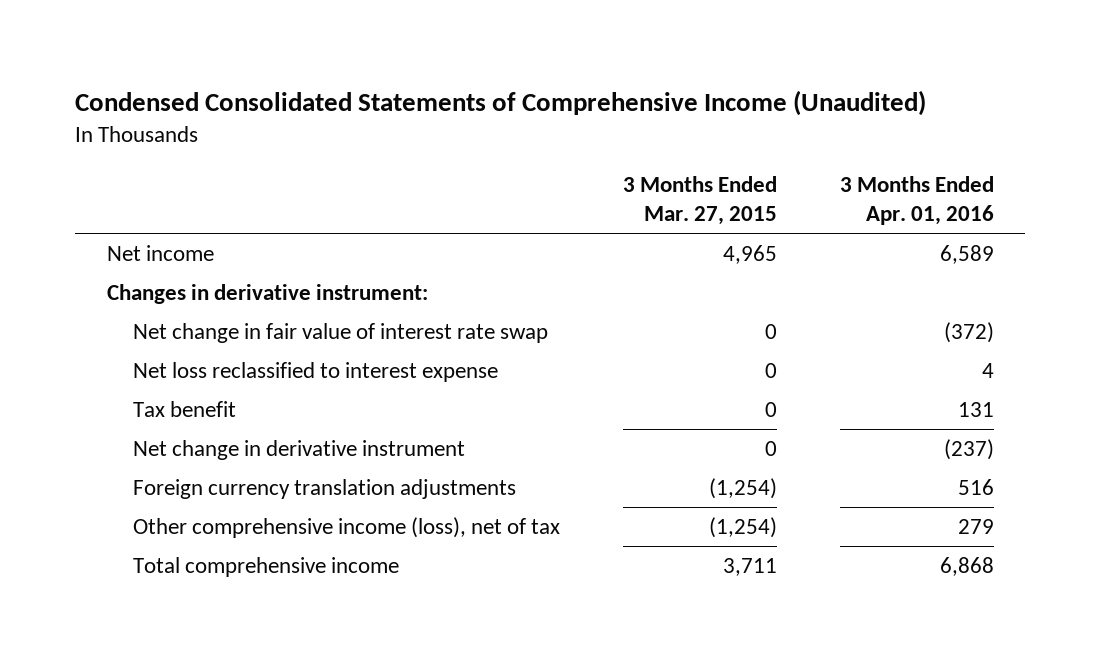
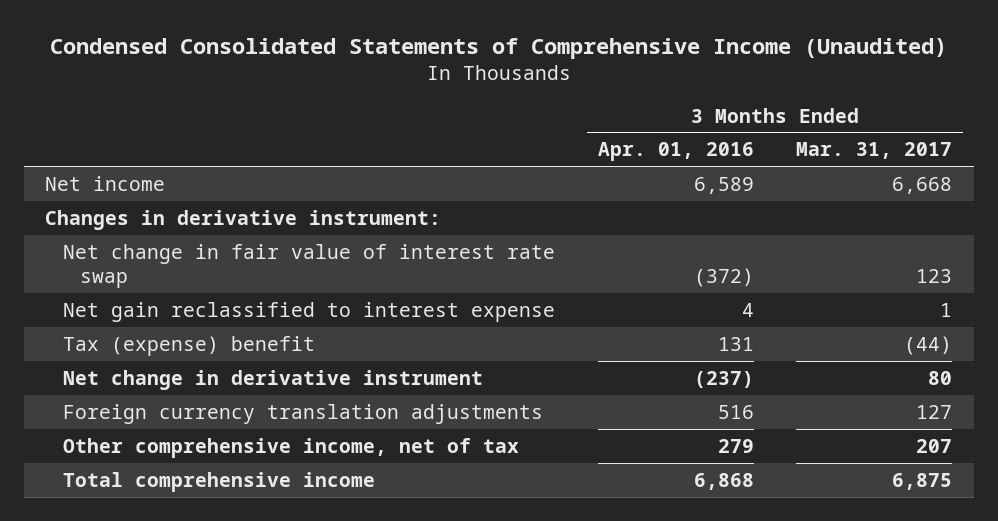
[622,175,777,226] 3 Months Ended Mar. 27, 2015 -> none
none -> [796,142,953,160] Mar. 31, 2017
[132,362,498,383] Net loss reclassified to interest expense -> [62,301,555,322] Net gain reclassified to interest expense
[132,401,236,418] Tax benefit -> [62,335,315,356] Tax (expense) benefit
[132,517,560,539] Other comprehensive income (loss), net of tax -> [62,437,519,458] Other comprehensive income, net of tax

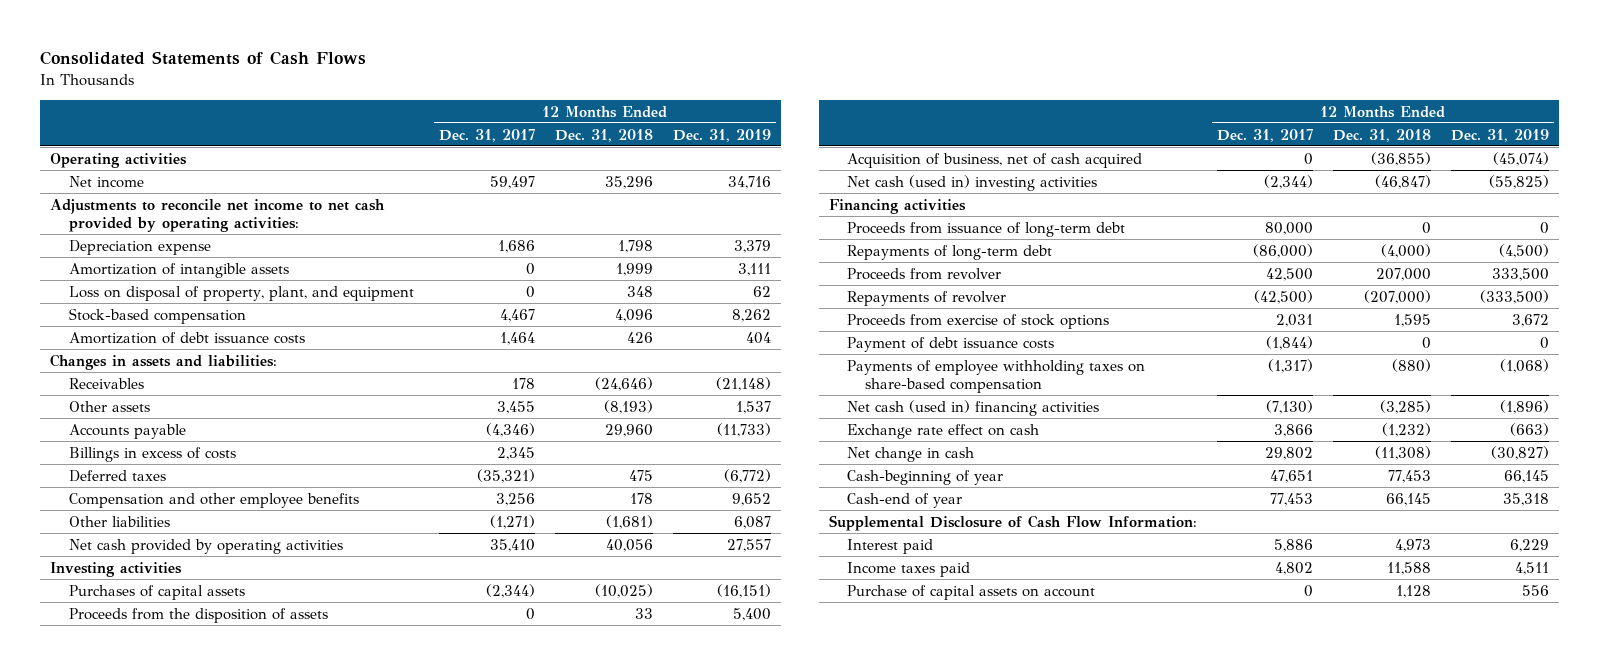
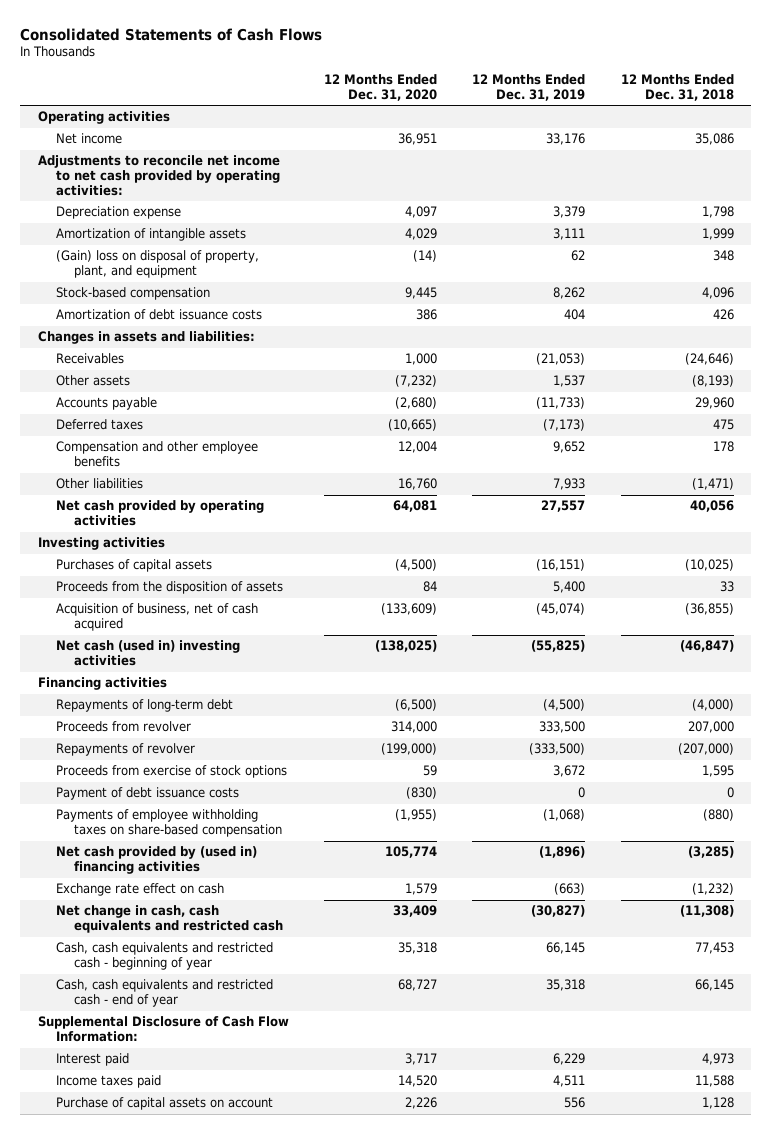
[438,128,535,142] Dec. 31, 2017 -> none
none -> [324,74,438,101] 12 Months Ended Dec. 31, 2020
[604,175,653,189] 35,296 -> [694,133,734,146] 35,086
[727,175,771,189] 34,716 -> [546,133,586,146] 33,176
[68,285,414,301] Loss on disposal of property, plant, and equipment -> [55,250,259,279] (Gain) loss on disposal of property, plant, and equipment
[715,376,771,391] (21,148) -> [536,353,586,366] (21,053)
[68,446,236,462] Billings in excess of costs -> none
[723,468,771,483] (6,772) -> [543,419,586,432] (7,173)
[605,514,653,529] (1,681) -> [691,478,734,491] (1,471)
[733,515,771,529] 6,087 -> [553,478,586,491] 7,933
[846,221,1125,237] Proceeds from issuance of long-term debt -> none
[846,399,1099,416] Net cash (used in) financing activities -> [55,846,257,875] Net cash provided by (used in) financing activities
[846,446,974,462] Net change in cash -> [55,905,283,934] Net change in cash, cash equivalents and restricted cash
[846,469,1003,485] Cash-beginning of year -> [55,942,273,971] Cash, cash equivalents and restricted cash - beginning of year
[846,492,962,508] Cash-end of year -> [55,979,273,1008] Cash, cash equivalents and restricted cash - end of year

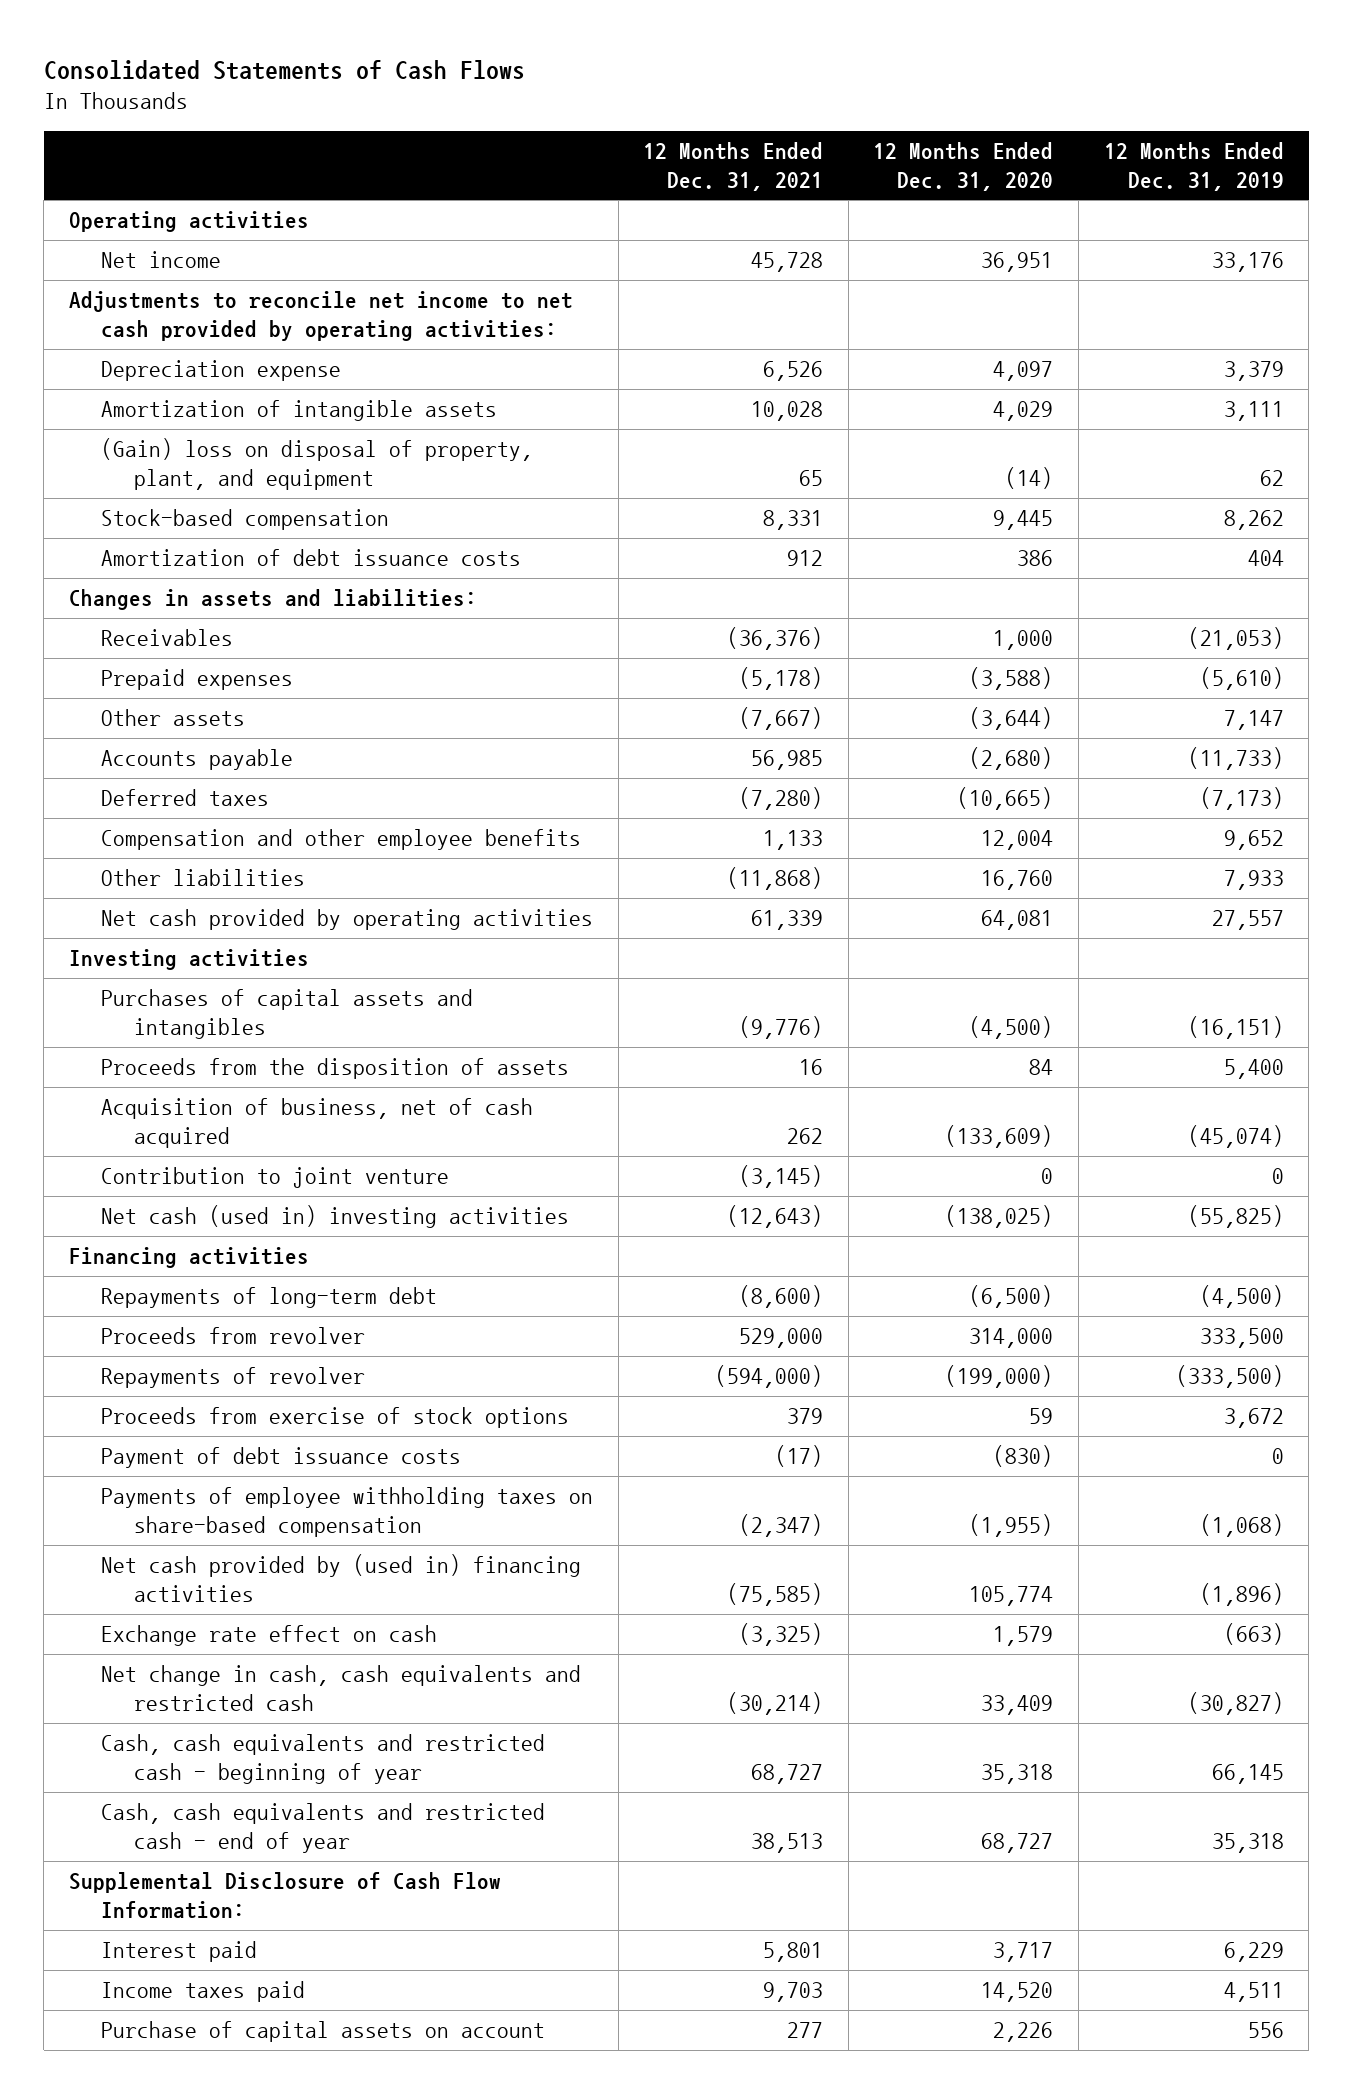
[620,74,734,101] 12 Months Ended Dec. 31, 2018 -> none
none -> [643,141,824,191] 12 Months Ended Dec. 31, 2021
none -> [101,668,294,690] Prepaid expenses
[395,375,438,388] (7,232) -> [969,706,1054,730] (3,644)
[553,375,586,388] 1,537 -> [1223,709,1284,730] 7,147
[55,559,212,573] Purchases of capital assets -> [101,988,474,1039] Purchases of capital assets and intangibles
none -> [101,1166,450,1188] Contribution to joint venture

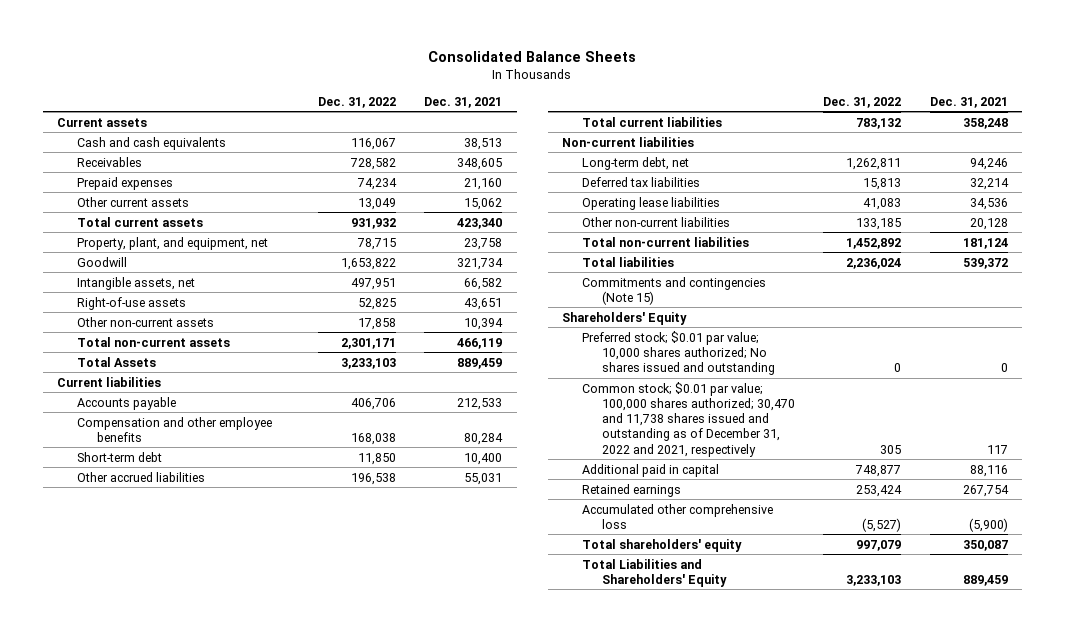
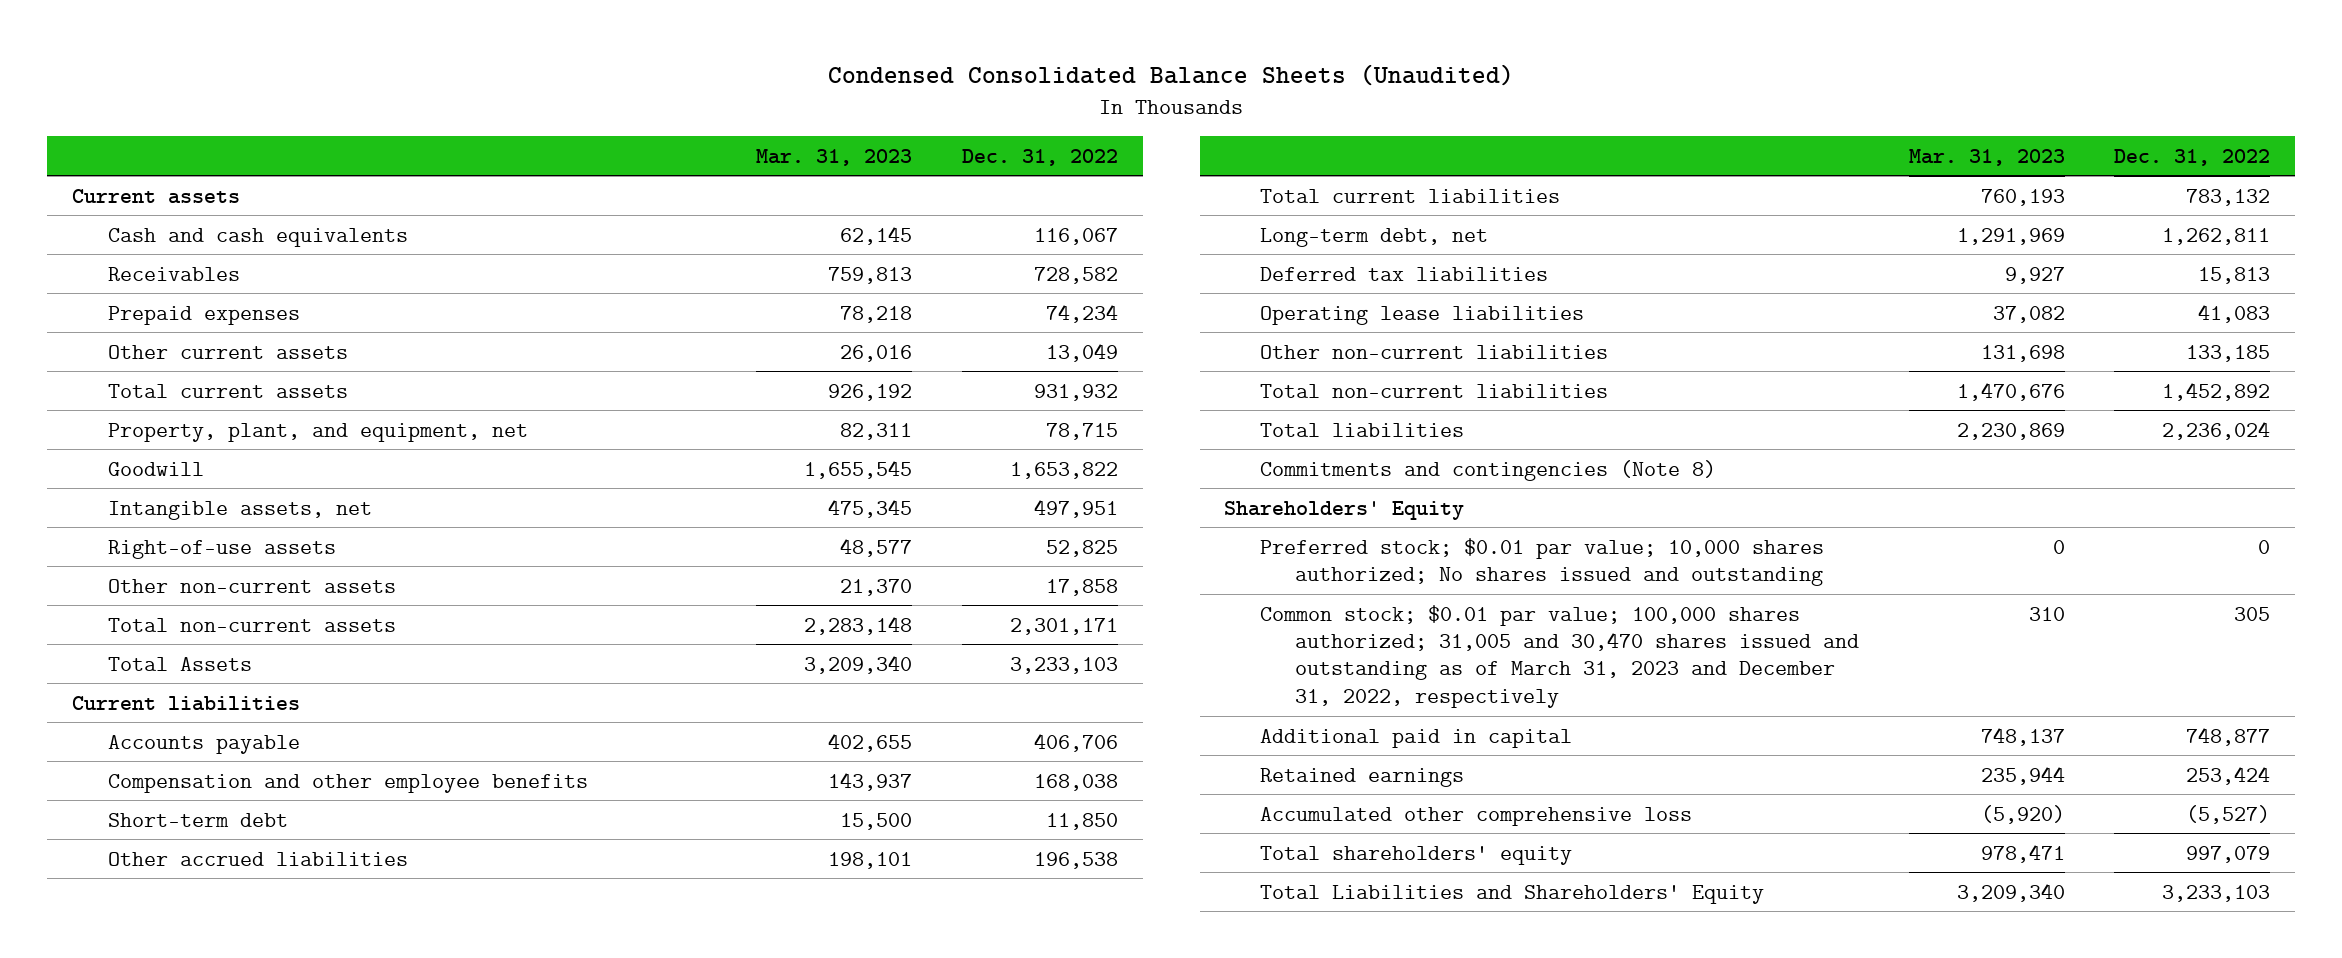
[428,50,637,62] Consolidated Balance Sheets -> [828,63,1515,86] Condensed Consolidated Balance Sheets (Unaudited)
[424,96,503,108] Dec. 31, 2021 -> none
none -> [756,148,913,166] Mar. 31, 2023
[562,136,695,147] Non-current liabilities -> none
[581,276,766,305] Commitments and contingencies (Note 15) -> [1259,459,1716,481] Commitments and contingencies (Note 8)
[581,381,795,457] Common stock; $0.01 par value; 100,000 shares authorized; 30,470 and 11,738 shares issued and outstanding as of December 31, 2022 and 2021, respectively -> [1259,604,1860,708] Common stock; $0.01 par value; 100,000 shares authorized; 31,005 and 30,470 shares issued and outstanding as of March 31, 2023 and December 31, 2022, respectively

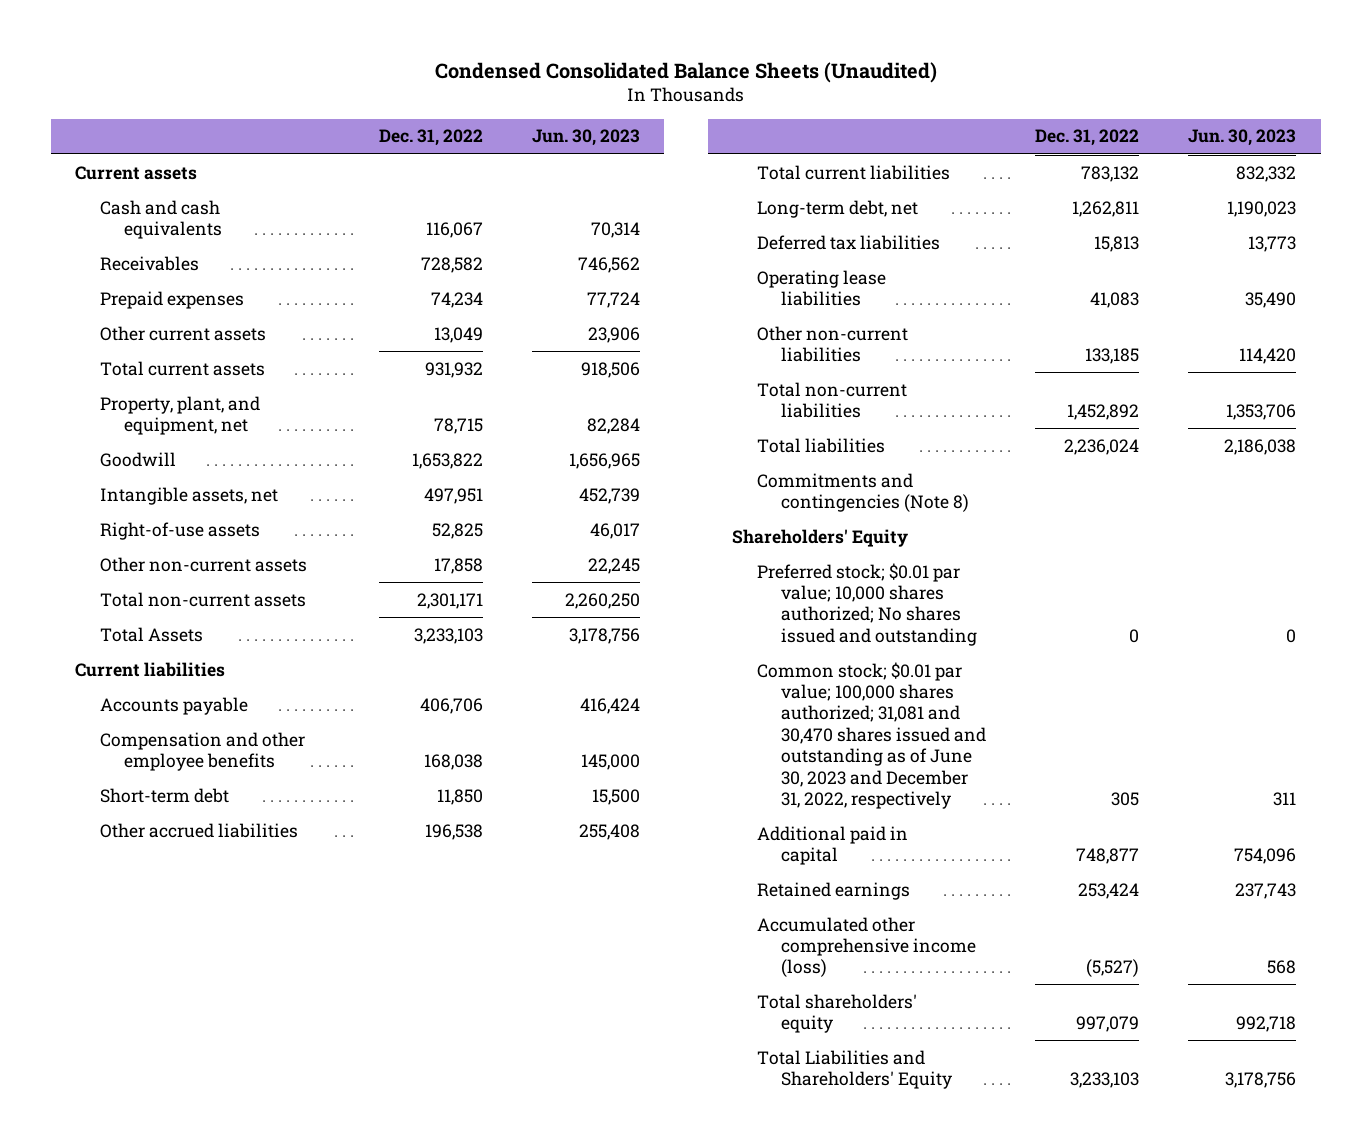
[756,148,913,166] Mar. 31, 2023 -> none
none -> [531,129,640,147] Jun. 30, 2023
[1259,604,1860,708] Common stock; $0.01 par value; 100,000 shares authorized; 31,005 and 30,470 shares issued and outstanding as of March 31, 2023 and December 31, 2022, respectively -> [756,661,987,810] Common stock; $0.01 par value; 100,000 shares authorized; 31,081 and 30,470 shares issued and outstanding as of June 30, 2023 and December 31, 2022, respectively
[1259,806,1692,826] Accumulated other comprehensive loss -> [756,916,977,978] Accumulated other comprehensive income (loss)

